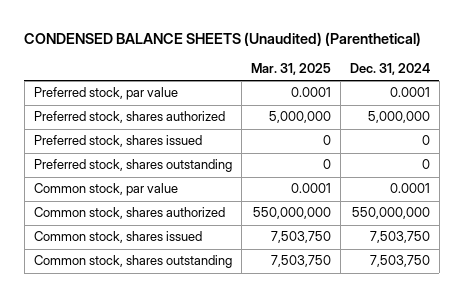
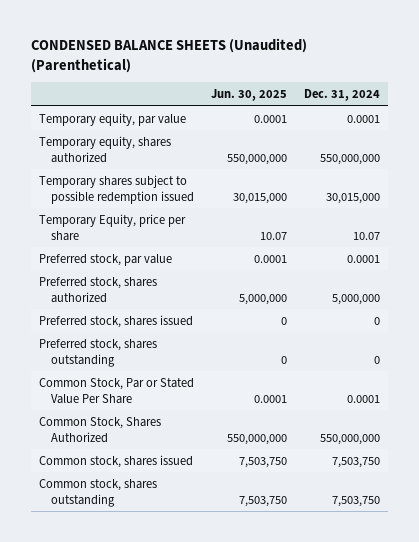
[250,63,331,76] Mar. 31, 2025 -> none
none -> [210,88,287,101] Jun. 30, 2025
none -> [39,112,187,126] Temporary equity, par value
none -> [39,135,172,163] Temporary equity, shares authorized
none -> [39,174,194,204] Temporary shares subject to possible redemption issued
none -> [39,213,187,241] Temporary Equity, price per share
[33,183,178,197] Common stock, par value -> [39,377,195,404] Common Stock, Par or Stated Value Per Share
[33,207,225,220] Common stock, shares authorized -> [39,416,162,443] Common Stock, Shares Authorized

